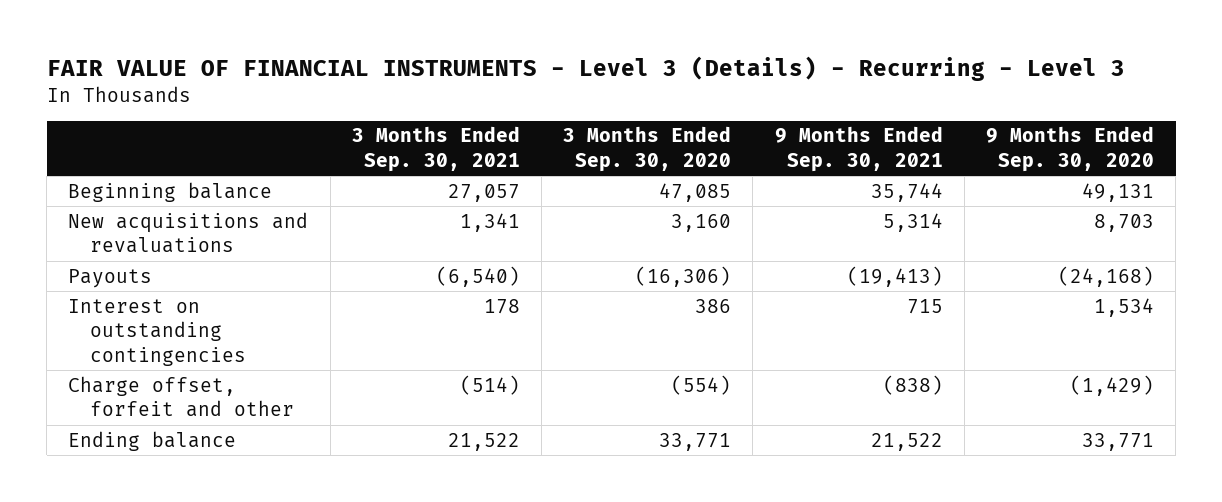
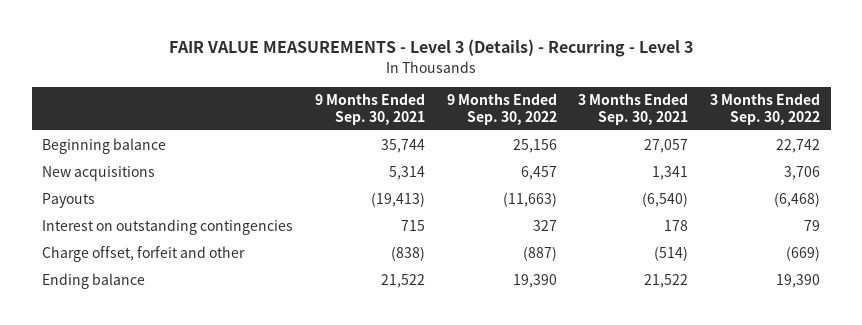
[46,56,1125,82] FAIR VALUE OF FINANCIAL INSTRUMENTS - Level 3 (Details) - Recurring - Level 3 -> [169,39,694,58] FAIR VALUE MEASUREMENTS - Level 3 (Details) - Recurring - Level 3
[563,126,732,173] 3 Months Ended Sep. 30, 2020 -> none
[986,126,1155,173] 9 Months Ended Sep. 30, 2020 -> none
none -> [446,93,557,125] 9 Months Ended Sep. 30, 2022
none -> [709,93,820,125] 3 Months Ended Sep. 30, 2022
[68,211,309,254] New acquisitions and revaluations -> [42,165,156,181] New acquisitions

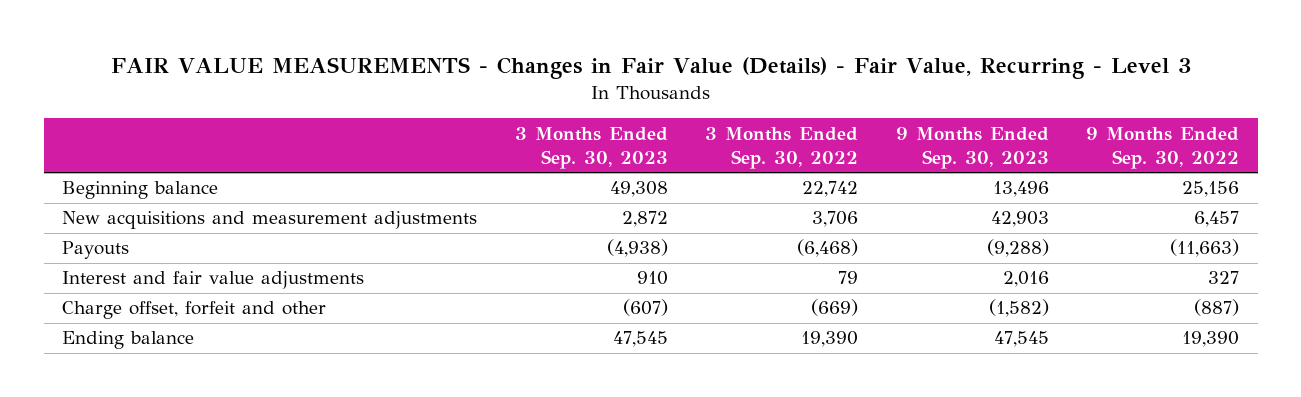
[169,39,694,58] FAIR VALUE MEASUREMENTS - Level 3 (Details) - Recurring - Level 3 -> [110,57,1191,80] FAIR VALUE MEASUREMENTS - Changes in Fair Value (Details) - Fair Value, Recurring - Level 3
[314,93,425,125] 9 Months Ended Sep. 30, 2021 -> none
[578,93,689,125] 3 Months Ended Sep. 30, 2021 -> none
none -> [514,126,668,170] 3 Months Ended Sep. 30, 2023
none -> [895,126,1049,170] 9 Months Ended Sep. 30, 2023
[42,165,156,181] New acquisitions -> [62,211,478,230] New acquisitions and measurement adjustments
[42,218,294,235] Interest on outstanding contingencies -> [62,271,365,290] Interest and fair value adjustments

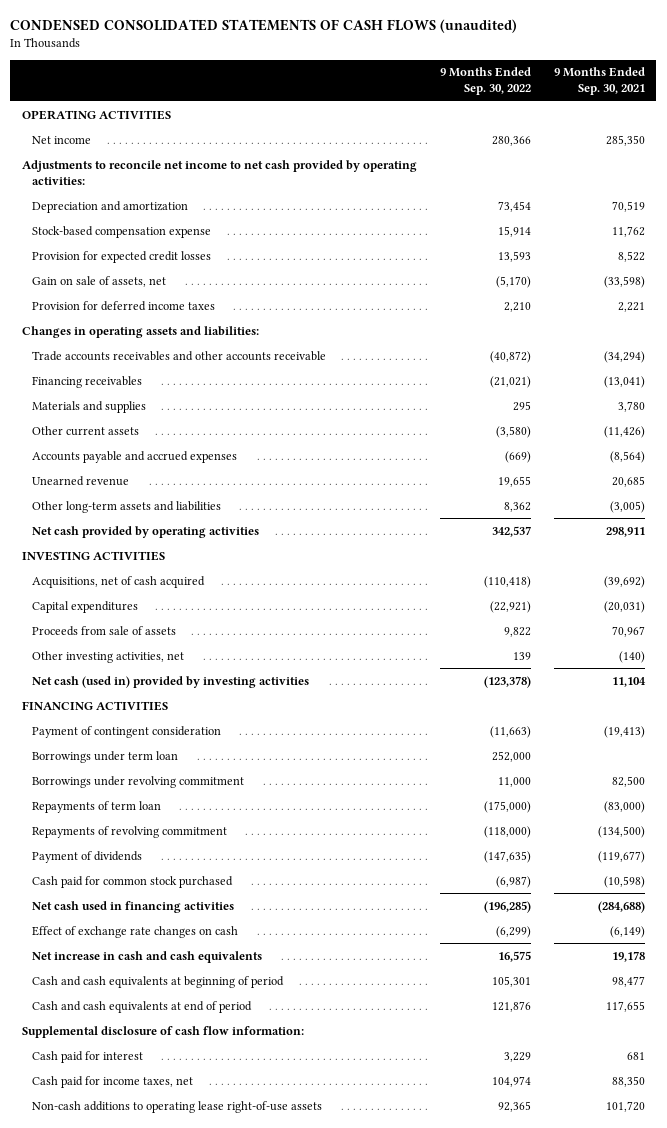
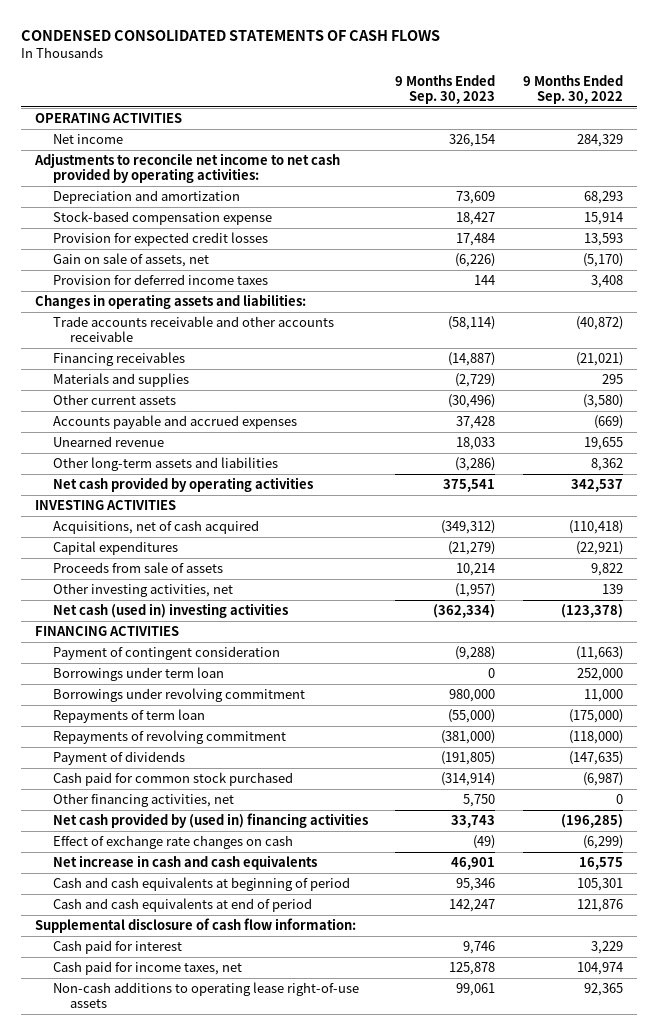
[10,18,518,33] CONDENSED CONSOLIDATED STATEMENTS OF CASH FLOWS (unaudited) -> [21,30,441,42] CONDENSED CONSOLIDATED STATEMENTS OF CASH FLOWS
[553,67,645,96] 9 Months Ended Sep. 30, 2021 -> none
none -> [395,75,496,105] 9 Months Ended Sep. 30, 2023
[491,135,531,146] 280,366 -> [577,133,624,147] 284,329
[497,200,531,212] 73,454 -> [584,190,624,204] 68,293
[503,301,531,312] 2,210 -> [591,274,624,288] 3,408
[32,350,327,361] Trade accounts receivables and other accounts receivable -> [52,315,334,343] Trade accounts receivable and other accounts receivable
[32,675,310,688] Net cash (used in) provided by investing activities -> [52,602,288,618] Net cash (used in) investing activities
none -> [52,792,234,807] Other financing activities, net
[32,900,235,913] Net cash used in financing activities -> [52,812,368,828] Net cash provided by (used in) financing activities

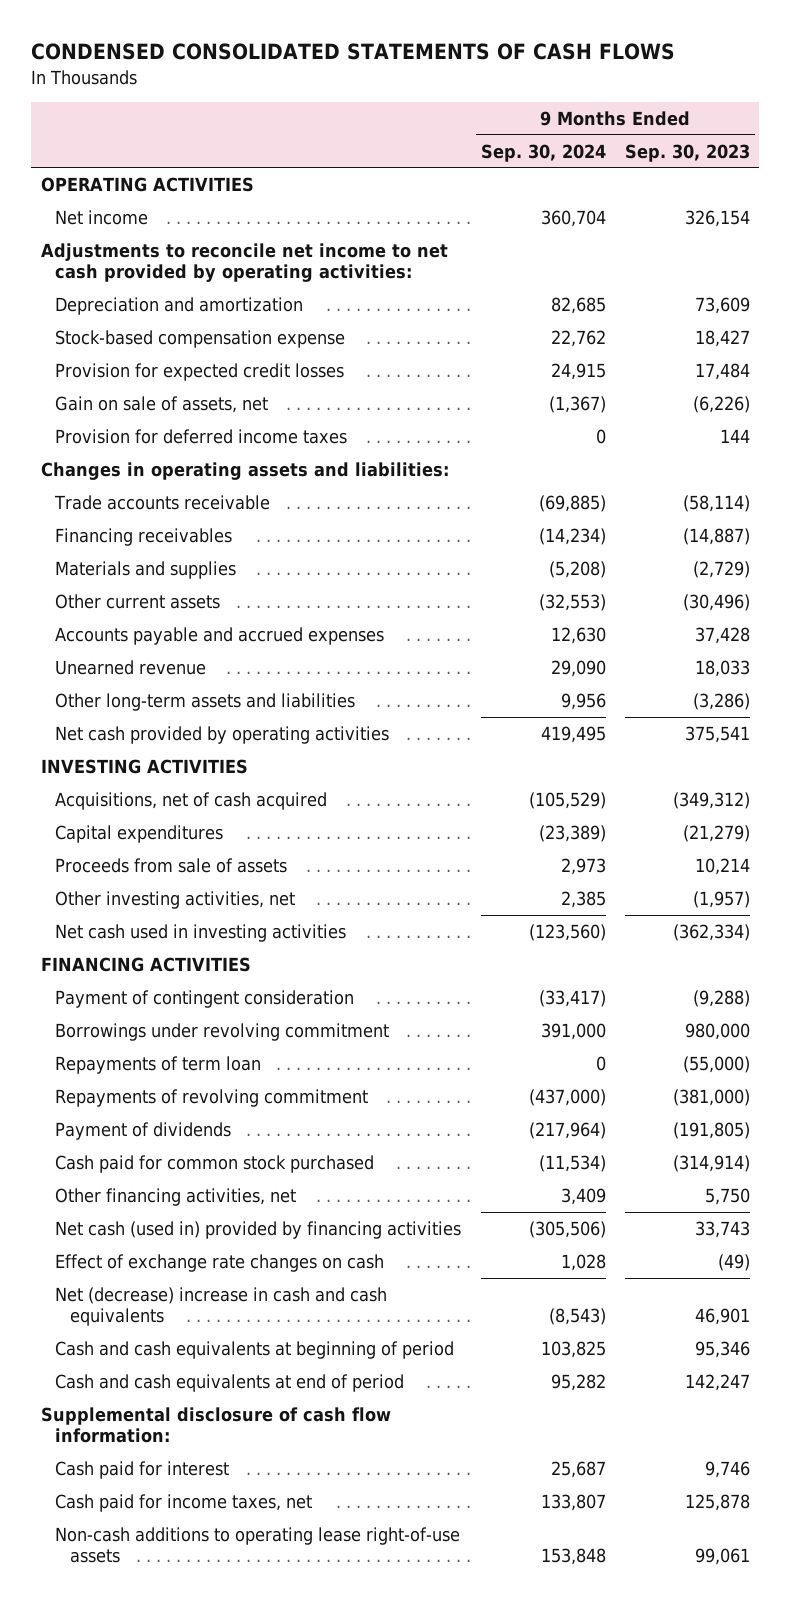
[523,75,624,105] 9 Months Ended Sep. 30, 2022 -> none
none -> [480,143,606,162] Sep. 30, 2024
[52,315,334,343] Trade accounts receivable and other accounts receivable -> [54,494,271,510] Trade accounts receivable
[52,602,288,618] Net cash (used in) investing activities -> [55,923,347,942] Net cash used in investing activities
[52,666,224,681] Borrowings under term loan -> none
[52,812,368,828] Net cash provided by (used in) financing activities -> [55,1220,462,1239] Net cash (used in) provided by financing activities
[52,854,317,870] Net increase in cash and cash equivalents -> [55,1286,388,1327] Net (decrease) increase in cash and cash equivalents

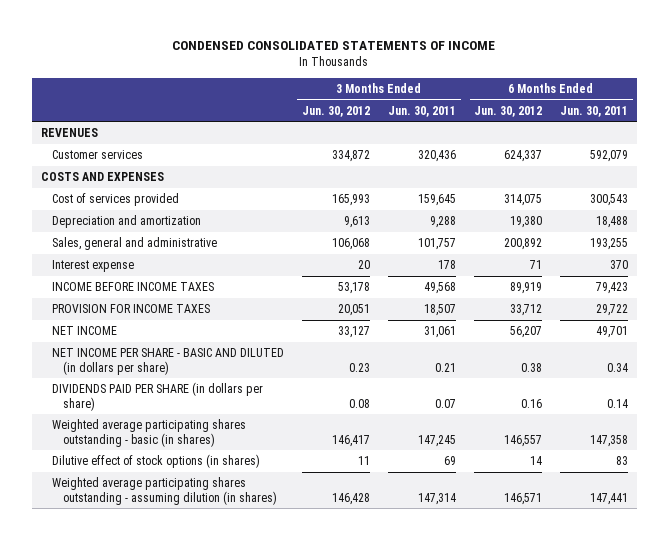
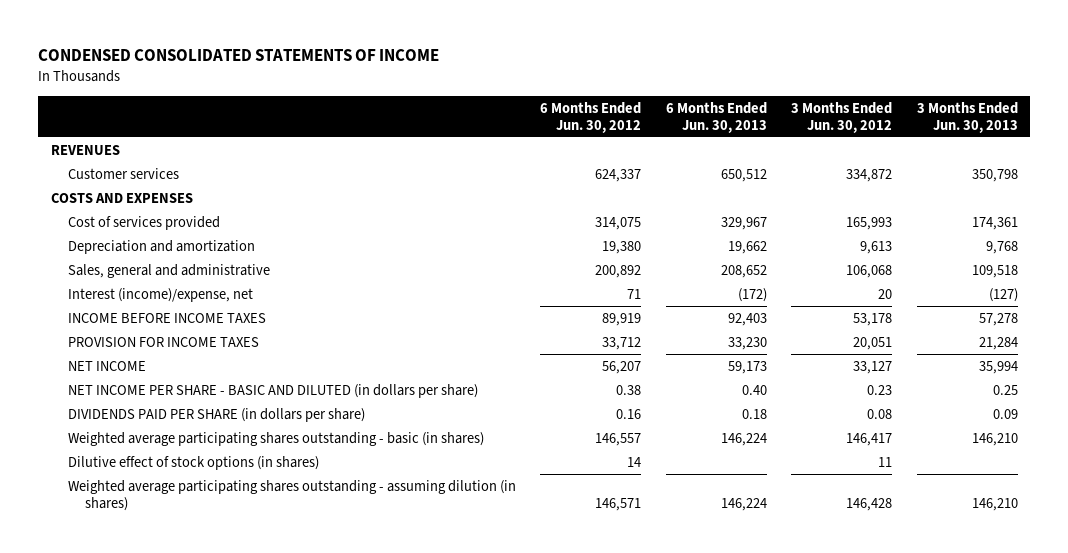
[388,105,457,117] Jun. 30, 2011 -> none
[560,105,629,117] Jun. 30, 2011 -> none
none -> [665,101,767,133] 6 Months Ended Jun. 30, 2013
none -> [916,101,1018,133] 3 Months Ended Jun. 30, 2013
[51,260,134,273] Interest expense -> [67,287,253,302] Interest (income)/expense, net

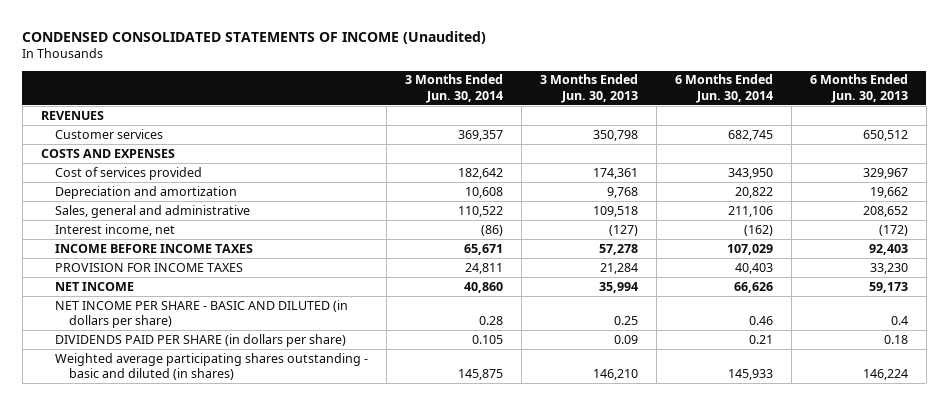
[38,49,440,62] CONDENSED CONSOLIDATED STATEMENTS OF INCOME -> [22,30,487,44] CONDENSED CONSOLIDATED STATEMENTS OF INCOME (Unaudited)
[540,101,642,133] 6 Months Ended Jun. 30, 2012 -> none
[791,101,893,133] 3 Months Ended Jun. 30, 2012 -> none
none -> [404,74,503,103] 3 Months Ended Jun. 30, 2014
none -> [674,74,773,103] 6 Months Ended Jun. 30, 2014
[67,287,253,302] Interest (income)/expense, net -> [54,223,175,236] Interest income, net
[741,384,767,395] 0.40 -> [890,316,908,326] 0.4
[67,455,319,470] Dilutive effect of stock options (in shares) -> none
[67,479,516,512] Weighted average participating shares outstanding - assuming dilution (in shares) -> none
[67,431,484,446] Weighted average participating shares outstanding - basic (in shares) -> [54,352,368,381] Weighted average participating shares outstanding - basic and diluted (in shares)

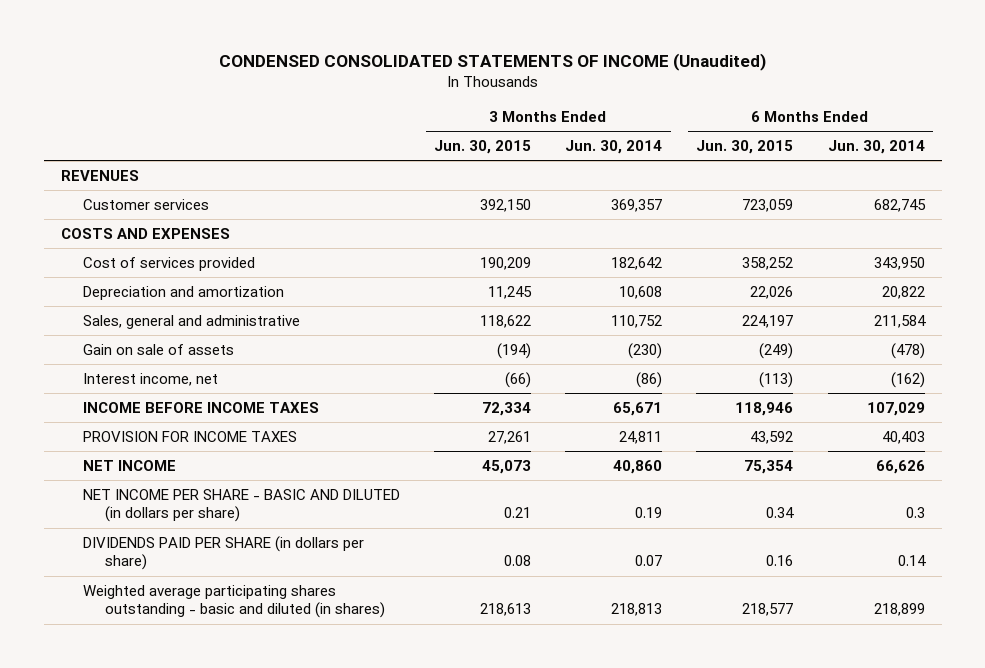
[539,74,638,103] 3 Months Ended Jun. 30, 2013 -> none
[809,74,908,103] 6 Months Ended Jun. 30, 2013 -> none
none -> [434,140,532,155] Jun. 30, 2015
none -> [696,140,794,155] Jun. 30, 2015
[457,205,503,217] 110,522 -> [611,314,663,328] 110,752
[727,205,773,217] 211,106 -> [873,314,926,328] 211,584
none -> [83,343,235,355] Gain on sale of assets
[478,316,503,326] 0.28 -> [635,507,663,519] 0.19
[748,316,773,326] 0.46 -> [905,507,925,519] 0.3
[471,334,503,344] 0.105 -> [635,555,663,567] 0.07
[748,334,773,344] 0.21 -> [897,555,926,567] 0.14
[457,369,503,381] 145,875 -> [611,603,663,617] 218,813
[727,369,773,381] 145,933 -> [873,603,925,617] 218,899

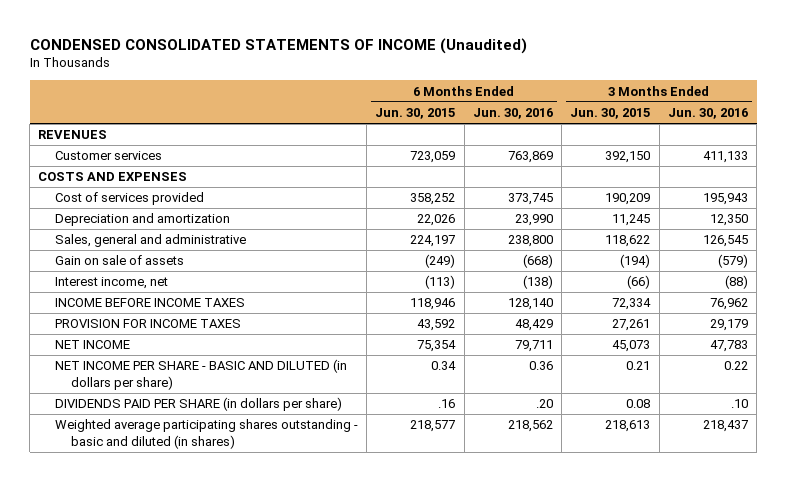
[565,140,663,155] Jun. 30, 2014 -> none
[827,140,925,155] Jun. 30, 2014 -> none
none -> [472,108,553,120] Jun. 30, 2016
none -> [667,108,748,120] Jun. 30, 2016
[766,555,794,567] 0.16 -> [438,399,456,409] .16

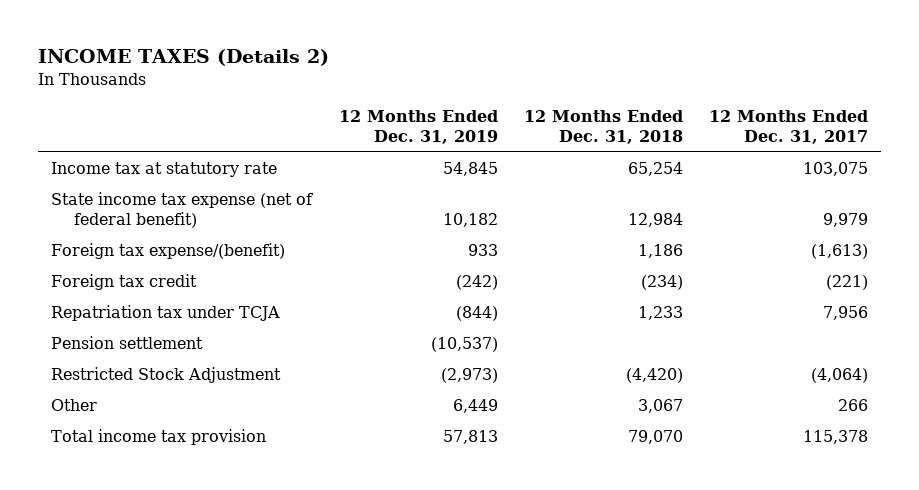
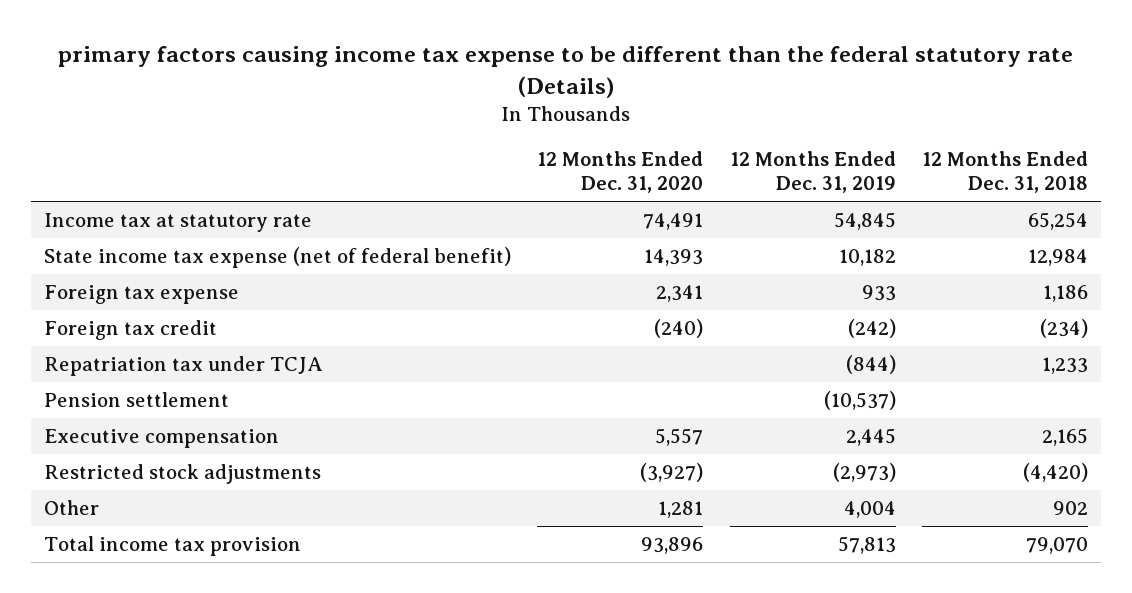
[38,49,330,67] INCOME TAXES (Details 2) -> [57,46,1073,98] primary factors causing income tax expense to be different than the federal statutory rate (Details)
[708,110,868,145] 12 Months Ended Dec. 31, 2017 -> none
none -> [537,151,704,194] 12 Months Ended Dec. 31, 2020
[51,243,286,260] Foreign tax expense/(benefit) -> [43,284,239,304] Foreign tax expense
none -> [43,428,279,448] Executive compensation
[51,367,282,384] Restricted Stock Adjustment -> [43,463,321,484] Restricted stock adjustments
[452,399,498,414] 6,449 -> [843,500,896,518] 4,004
[637,399,683,414] 3,067 -> [1052,500,1088,515] 902

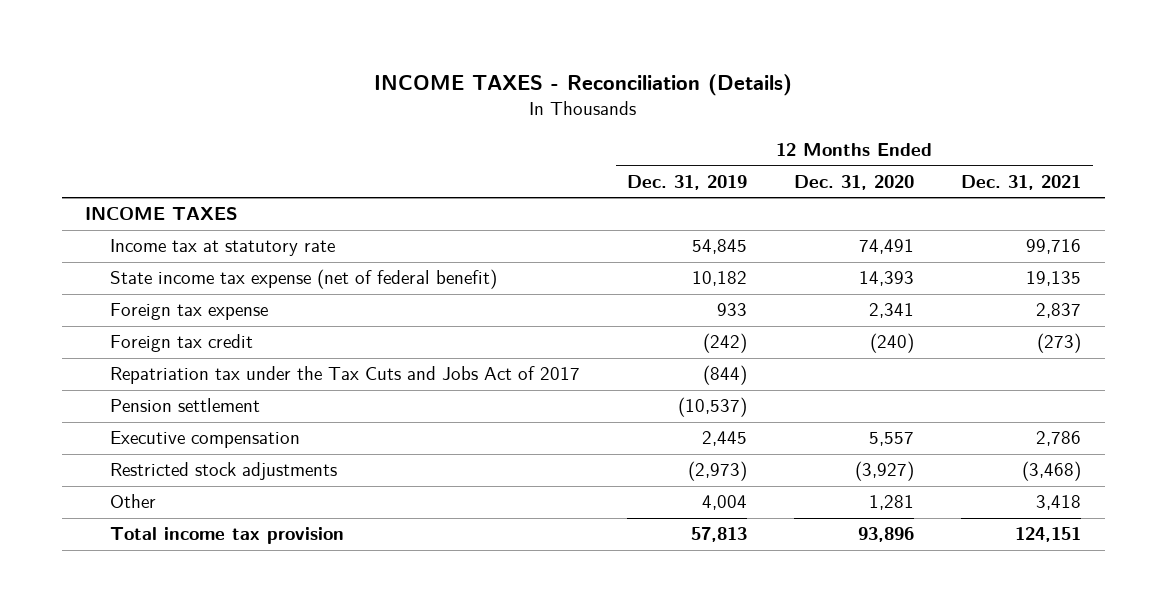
[57,46,1073,98] primary factors causing income tax expense to be different than the federal statutory rate (Details) -> [374,74,793,97] INCOME TAXES - Reconciliation (Details)
[921,151,1088,194] 12 Months Ended Dec. 31, 2018 -> none
none -> [961,174,1082,190] Dec. 31, 2021
none -> [85,206,239,221] INCOME TAXES
[43,355,323,376] Repatriation tax under TCJA -> [110,366,581,385] Repatriation tax under the Tax Cuts and Jobs Act of 2017

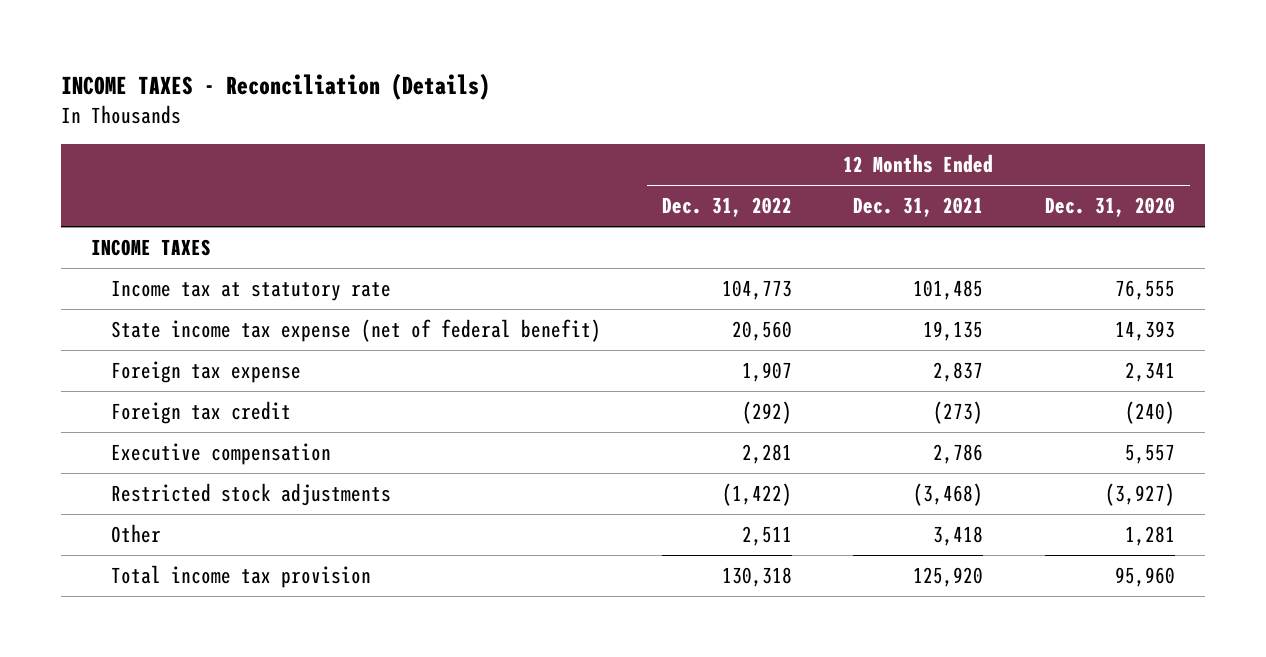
[627,174,748,190] Dec. 31, 2019 -> none
none -> [662,197,793,218] Dec. 31, 2022
[859,239,915,255] 74,491 -> [1114,279,1175,300] 76,555
[1026,239,1082,255] 99,716 -> [913,279,984,300] 101,485
[110,366,581,385] Repatriation tax under the Tax Cuts and Jobs Act of 2017 -> none
[110,398,261,413] Pension settlement -> none
[858,527,915,543] 93,896 -> [1114,566,1175,587] 95,960
[1015,527,1082,543] 124,151 -> [913,566,984,587] 125,920

